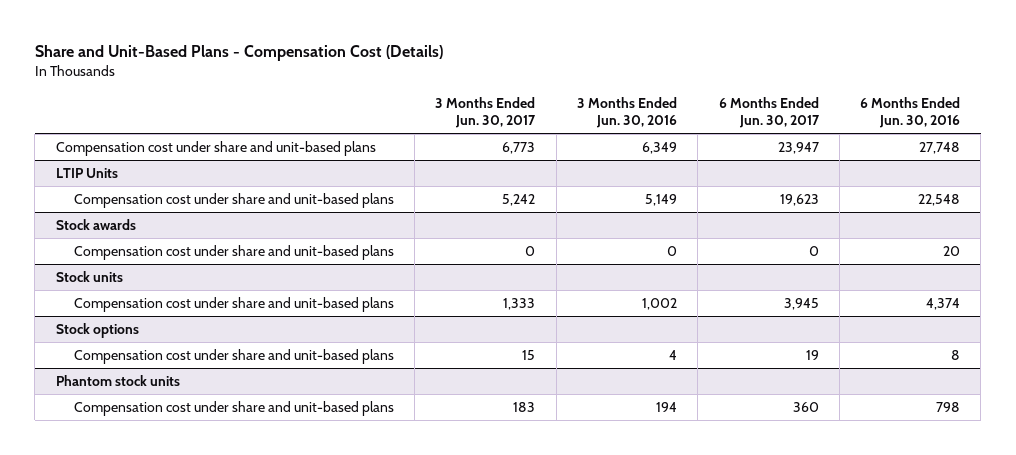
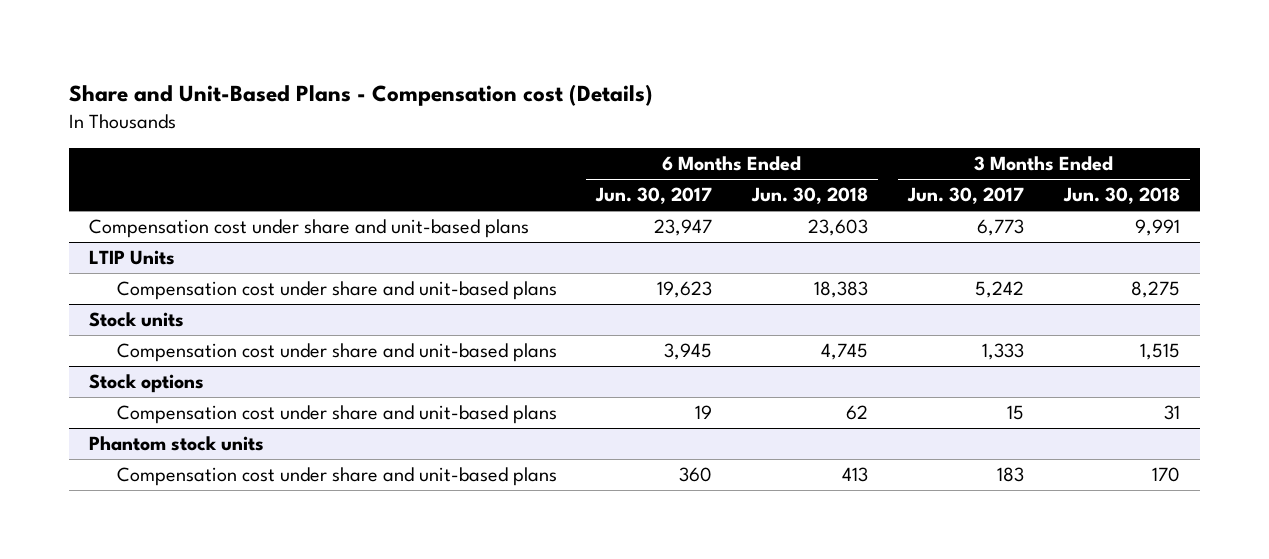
[34,44,443,61] Share and Unit-Based Plans - Compensation Cost (Details) -> [69,83,654,106] Share and Unit-Based Plans - Compensation cost (Details)
[577,96,678,129] 3 Months Ended Jun. 30, 2016 -> none
[860,96,961,129] 6 Months Ended Jun. 30, 2016 -> none
none -> [751,187,869,205] Jun. 30, 2018
none -> [1062,187,1180,205] Jun. 30, 2018
[55,218,136,230] Stock awards -> none
[73,244,394,260] Compensation cost under share and unit-based plans -> none

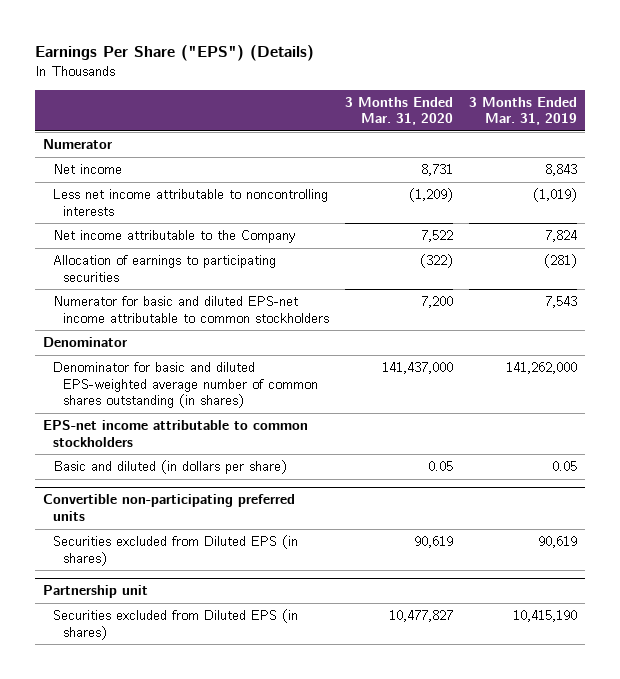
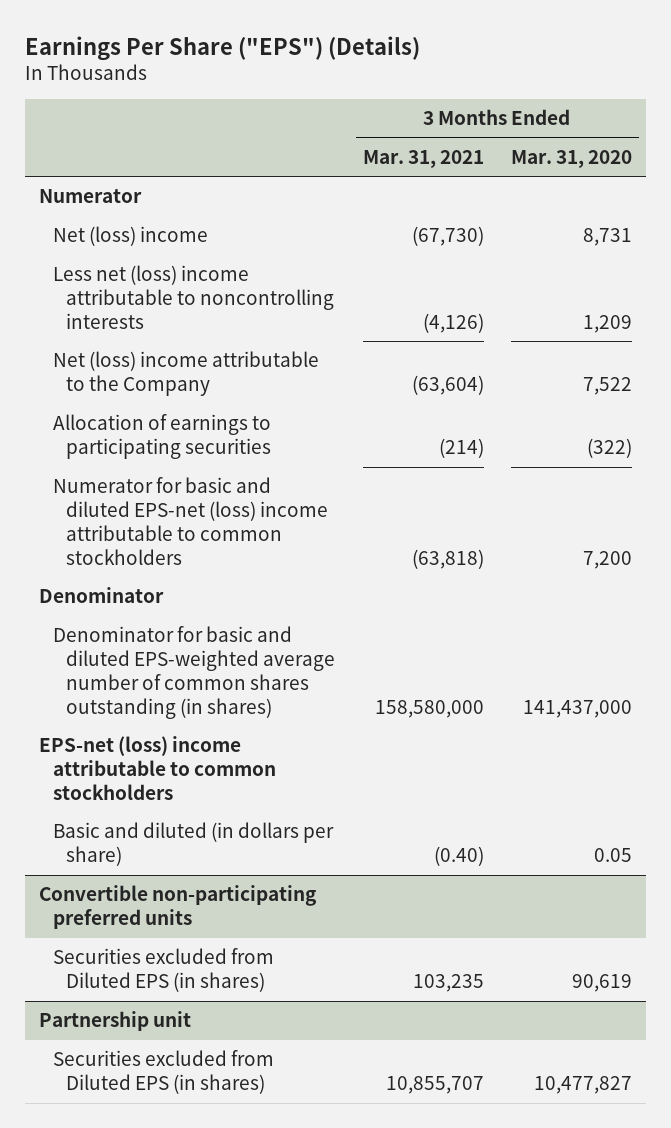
[469,96,578,126] 3 Months Ended Mar. 31, 2019 -> none
none -> [362,149,484,168] Mar. 31, 2021
[53,164,123,175] Net income -> [52,226,208,247] Net (loss) income
[53,189,329,216] Less net income attributable to noncontrolling interests -> [52,265,335,330] Less net (loss) income attributable to noncontrolling interests
[409,188,454,203] (1,209) -> [582,315,632,334] 1,209
[53,230,296,244] Net income attributable to the Company -> [52,351,319,397] Net (loss) income attributable to the Company
[53,296,330,323] Numerator for basic and diluted EPS-net income attributable to common stockholders -> [52,477,329,566] Numerator for basic and diluted EPS-net (loss) income attributable to common stockholders
[43,420,309,447] EPS-net income attributable to common stockholders -> [38,736,276,801] EPS-net (loss) income attributable to common stockholders

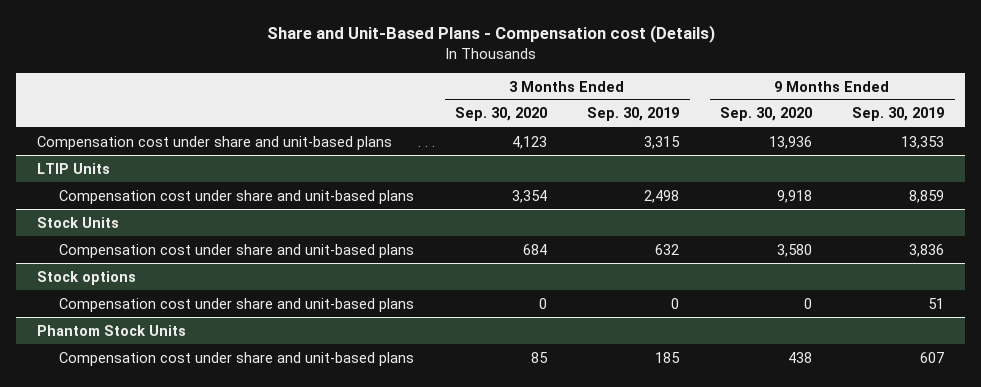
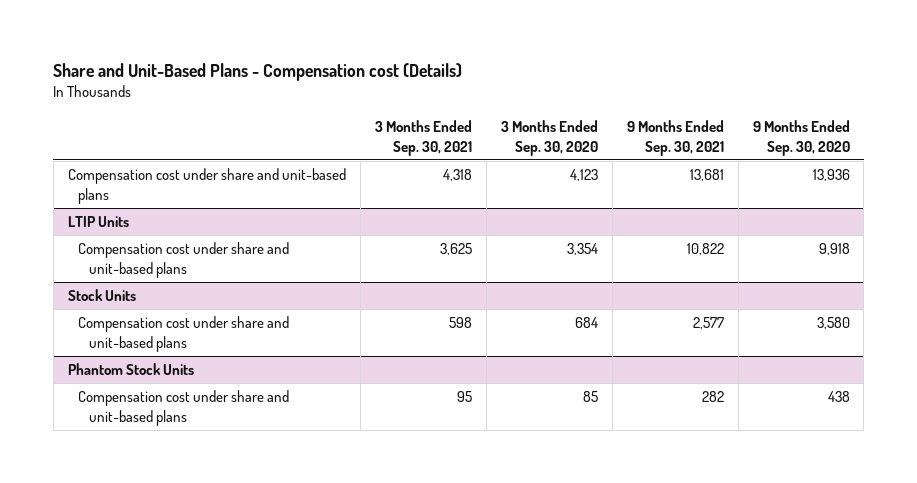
[587,107,680,122] Sep. 30, 2019 -> none
[852,107,945,122] Sep. 30, 2019 -> none
none -> [374,119,472,156] 3 Months Ended Sep. 30, 2021
none -> [626,119,724,156] 9 Months Ended Sep. 30, 2021
[36,270,136,285] Stock options -> none
[59,297,415,312] Compensation cost under share and unit-based plans -> none

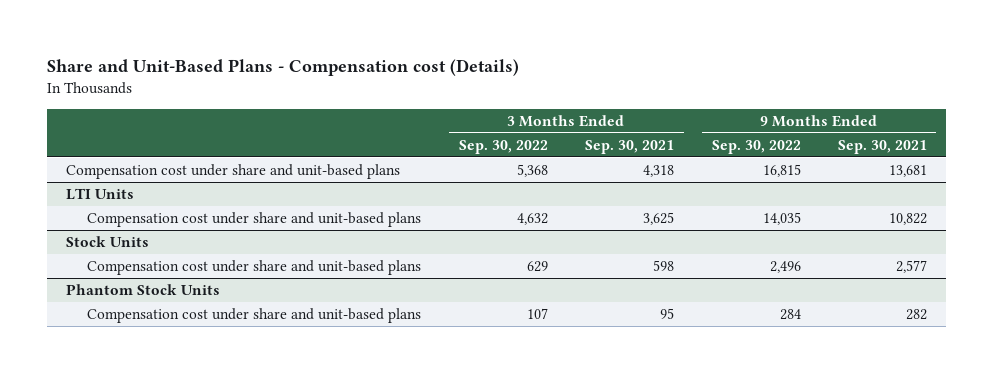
[500,119,598,156] 3 Months Ended Sep. 30, 2020 -> none
[752,119,850,156] 9 Months Ended Sep. 30, 2020 -> none
none -> [458,139,548,154] Sep. 30, 2022
none -> [711,139,801,154] Sep. 30, 2022
[67,216,129,228] LTIP Units -> [65,188,134,201] LTI Units

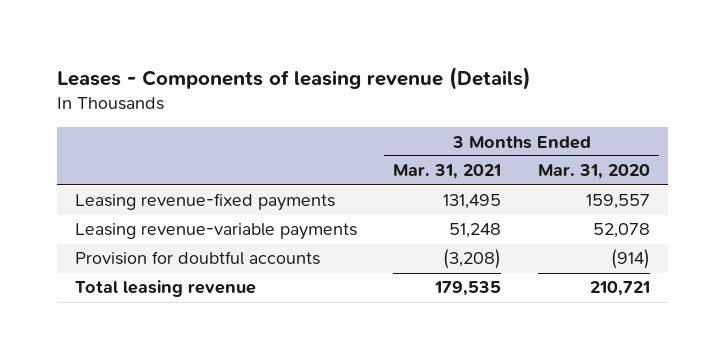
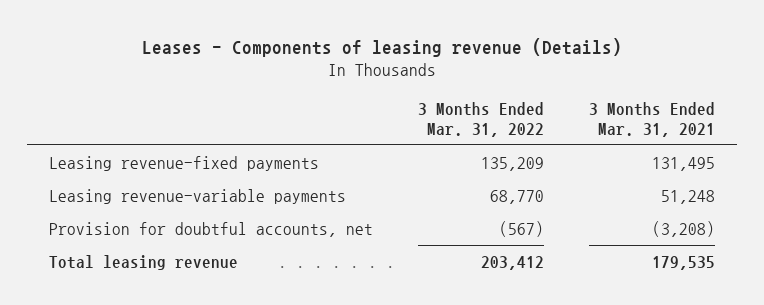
[537,164,650,180] Mar. 31, 2020 -> none
none -> [417,101,544,137] 3 Months Ended Mar. 31, 2022
[75,251,321,266] Provision for doubtful accounts -> [49,221,374,237] Provision for doubtful accounts, net

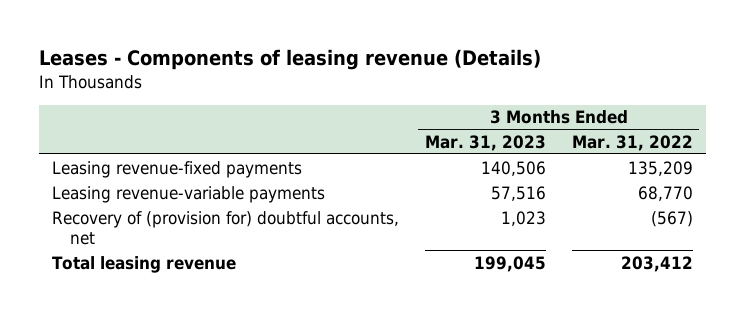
[588,101,715,137] 3 Months Ended Mar. 31, 2021 -> none
none -> [424,134,546,151] Mar. 31, 2023
[49,221,374,237] Provision for doubtful accounts, net -> [51,210,399,246] Recovery of (provision for) doubtful accounts, net

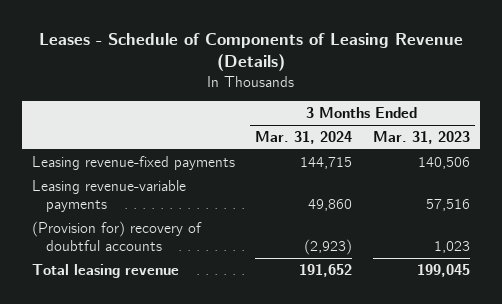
[38,48,541,70] Leases - Components of leasing revenue (Details) -> [38,32,463,72] Leases - Schedule of Components of Leasing Revenue (Details)
[571,134,693,151] Mar. 31, 2022 -> none
none -> [255,130,353,144] Mar. 31, 2024
[51,210,399,246] Recovery of (provision for) doubtful accounts, net -> [32,220,203,252] (Provision for) recovery of doubtful accounts

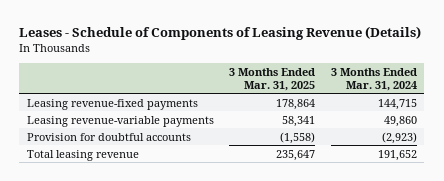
[372,130,470,144] Mar. 31, 2023 -> none
none -> [229,67,316,91] 3 Months Ended Mar. 31, 2025
[32,220,203,252] (Provision for) recovery of doubtful accounts -> [26,132,191,141] Provision for doubtful accounts

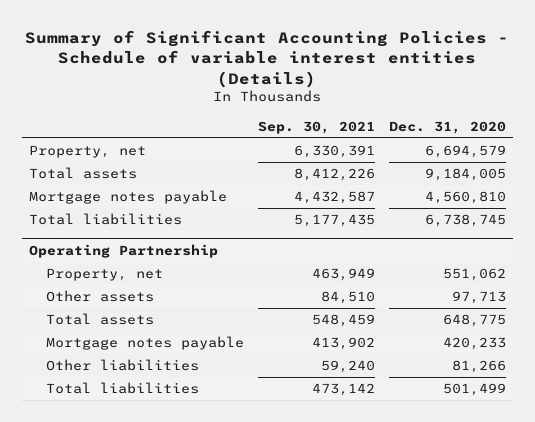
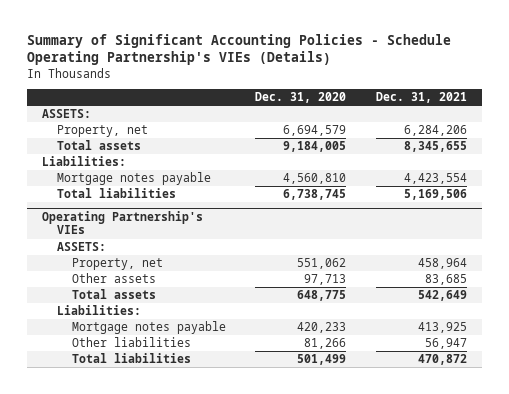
[25,29,510,88] Summary of Significant Accounting Policies - Schedule of variable interest entities (Details) -> [27,33,452,66] Summary of Significant Accounting Policies - Schedule Operating Partnership's VIEs (Details)
[257,120,375,134] Sep. 30, 2021 -> none
none -> [375,92,467,104] Dec. 31, 2021
none -> [42,109,92,119] ASSETS:
none -> [42,156,127,167] Liabilities:
[29,244,219,259] Operating Partnership -> [42,210,204,235] Operating Partnership's VIEs
none -> [56,242,106,252] ASSETS:
none -> [56,305,141,316] Liabilities:

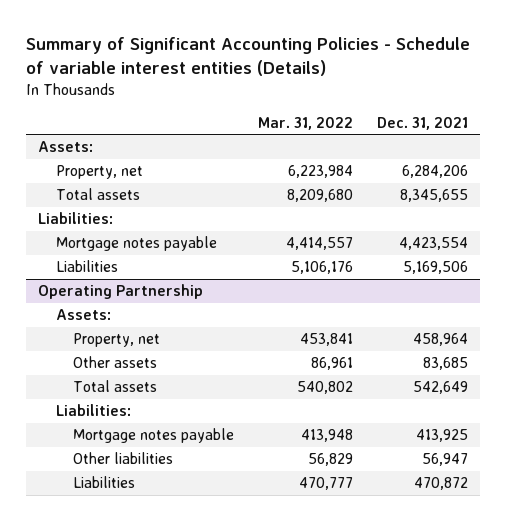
[27,33,452,66] Summary of Significant Accounting Policies - Schedule Operating Partnership's VIEs (Details) -> [26,37,471,77] Summary of Significant Accounting Policies - Schedule of variable interest entities (Details)
[255,92,347,104] Dec. 31, 2020 -> none
none -> [258,116,354,130] Mar. 31, 2022
[42,109,92,119] ASSETS: -> [38,141,94,153] Assets:
[56,188,176,199] Total liabilities -> [55,260,118,273] Liabilities
[42,210,204,235] Operating Partnership's VIEs -> [38,284,204,300] Operating Partnership
[56,242,106,252] ASSETS: -> [55,309,111,321] Assets:
[71,353,191,364] Total liabilities -> [73,476,136,489] Liabilities

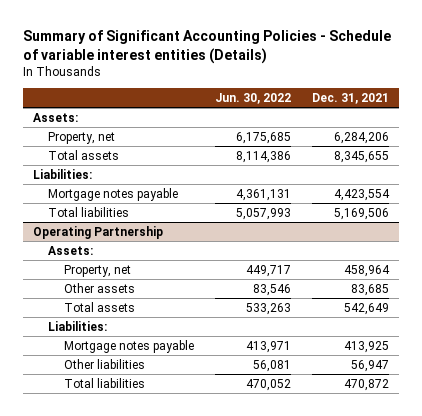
[258,116,354,130] Mar. 31, 2022 -> none
none -> [214,93,291,105] Jun. 30, 2022
[55,260,118,273] Liabilities -> [48,206,130,217] Total liabilities
[73,476,136,489] Liabilities -> [63,377,145,388] Total liabilities

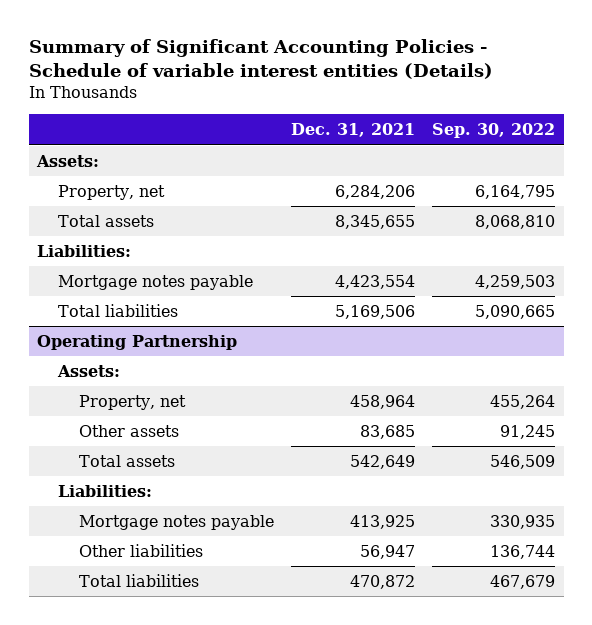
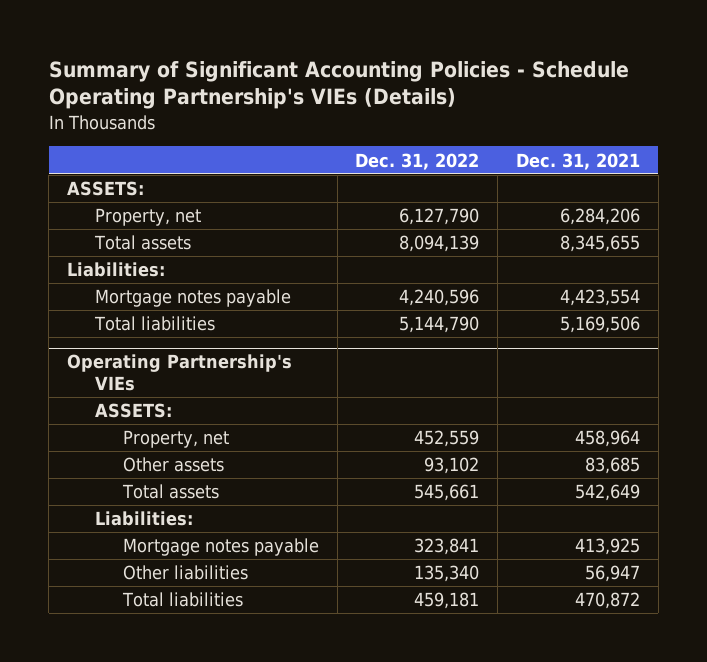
[28,39,493,80] Summary of Significant Accounting Policies - Schedule of variable interest entities (Details) -> [48,60,629,110] Summary of Significant Accounting Policies - Schedule Operating Partnership's VIEs (Details)
[432,123,556,139] Sep. 30, 2022 -> none
none -> [355,152,480,170] Dec. 31, 2022
[36,154,100,167] Assets: -> [66,181,144,197] ASSETS:
[37,334,238,350] Operating Partnership -> [66,354,292,392] Operating Partnership's VIEs
[57,364,121,377] Assets: -> [94,403,172,419] ASSETS:

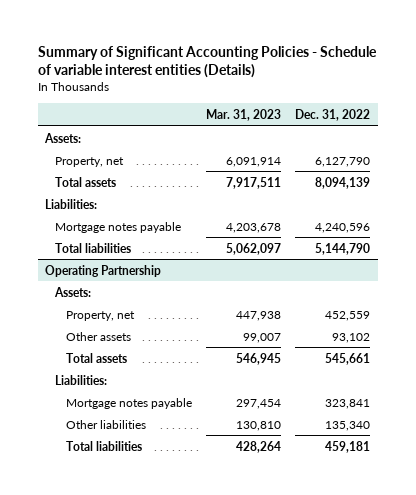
[48,60,629,110] Summary of Significant Accounting Policies - Schedule Operating Partnership's VIEs (Details) -> [38,45,378,79] Summary of Significant Accounting Policies - Schedule of variable interest entities (Details)
[515,152,640,170] Dec. 31, 2021 -> none
none -> [205,108,281,121] Mar. 31, 2023
[66,181,144,197] ASSETS: -> [44,132,82,143] Assets:
[66,354,292,392] Operating Partnership's VIEs -> [45,264,162,277] Operating Partnership
[94,403,172,419] ASSETS: -> [54,286,92,297] Assets:

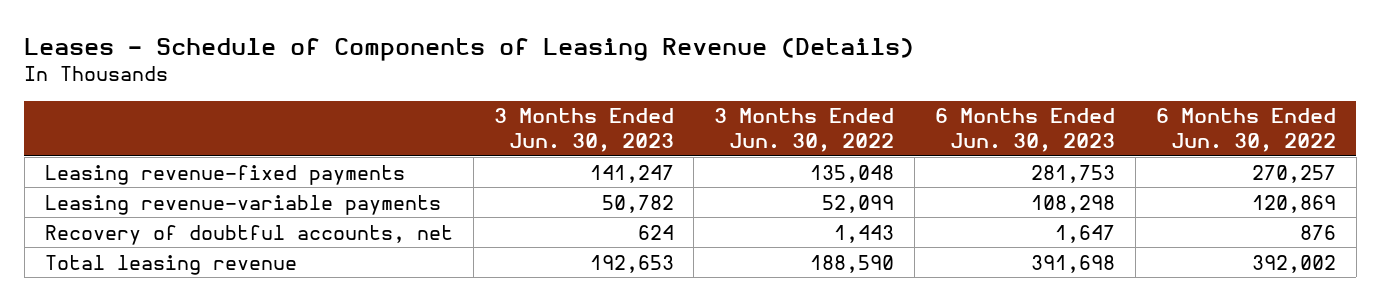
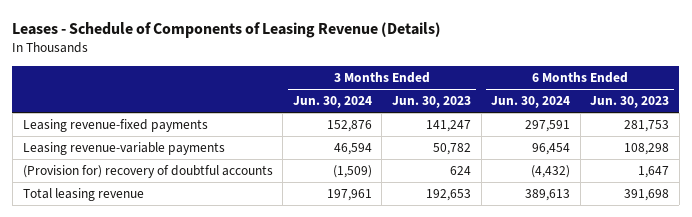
[714,108,895,152] 3 Months Ended Jun. 30, 2022 -> none
[1155,108,1336,152] 6 Months Ended Jun. 30, 2022 -> none
none -> [292,96,372,109] Jun. 30, 2024
none -> [491,96,571,109] Jun. 30, 2024
[44,224,453,245] Recovery of doubtful accounts, net -> [22,165,273,179] (Provision for) recovery of doubtful accounts

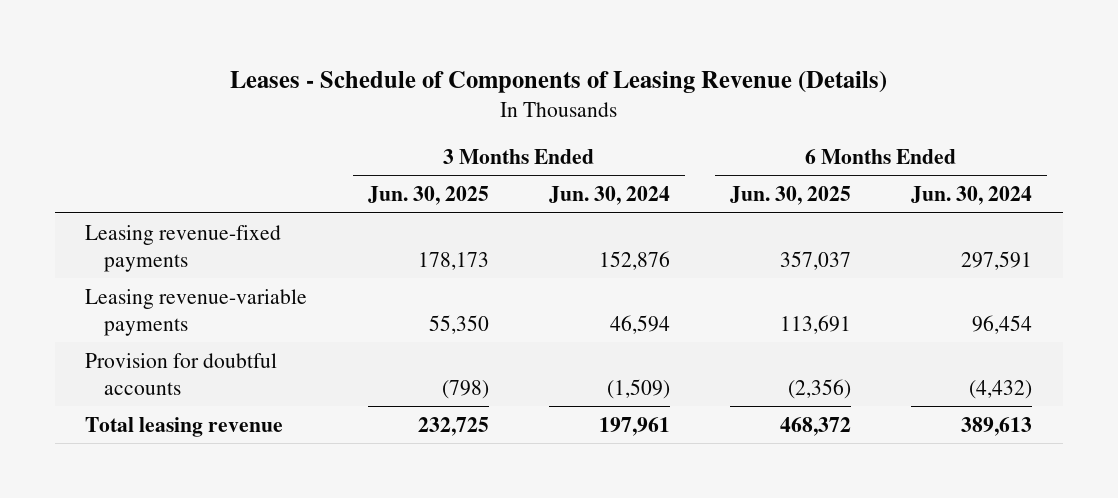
[391,96,471,109] Jun. 30, 2023 -> none
[590,96,670,109] Jun. 30, 2023 -> none
none -> [367,186,489,206] Jun. 30, 2025
none -> [730,186,852,206] Jun. 30, 2025
[22,165,273,179] (Provision for) recovery of doubtful accounts -> [85,352,278,395] Provision for doubtful accounts

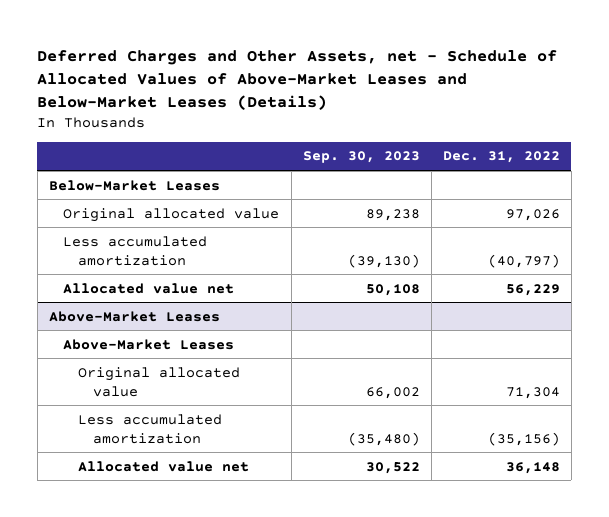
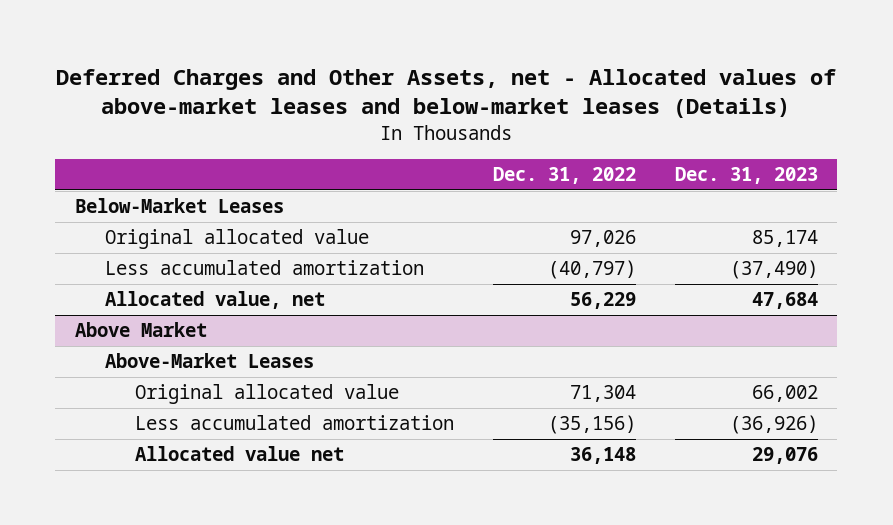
[37,49,558,110] Deferred Charges and Other Assets, net - Schedule of Allocated Values of Above-Market Leases and Below-Market Leases (Details) -> [56,68,837,119] Deferred Charges and Other Assets, net - Allocated values of above-market leases and below-market leases (Details)
[302,151,420,164] Sep. 30, 2023 -> none
none -> [674,167,818,185] Dec. 31, 2023
[63,282,235,294] Allocated value net -> [104,291,325,310] Allocated value, net
[48,310,220,322] Above-Market Leases -> [74,322,207,338] Above Market

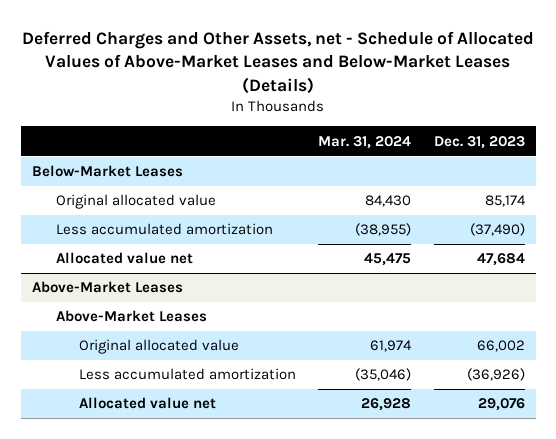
[56,68,837,119] Deferred Charges and Other Assets, net - Allocated values of above-market leases and below-market leases (Details) -> [22,31,535,94] Deferred Charges and Other Assets, net - Schedule of Allocated Values of Above-Market Leases and Below-Market Leases (Details)
[492,167,636,185] Dec. 31, 2022 -> none
none -> [318,135,412,149] Mar. 31, 2024
[104,291,325,310] Allocated value, net -> [55,252,193,265] Allocated value net
[74,322,207,338] Above Market -> [31,281,183,294] Above-Market Leases

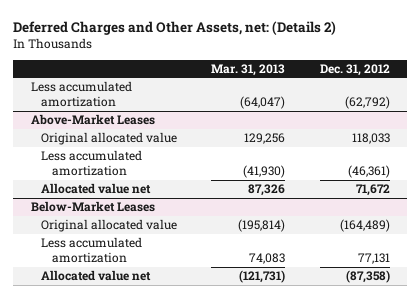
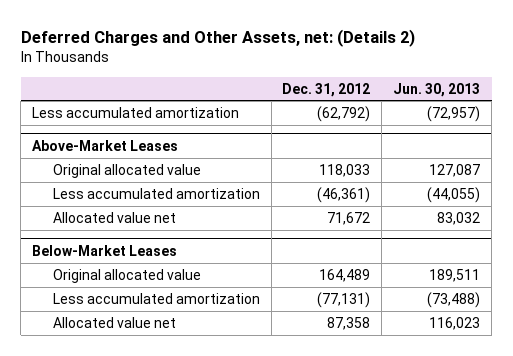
[211,63,286,76] Mar. 31, 2013 -> none
none -> [393,82,481,97] Jun. 30, 2013
[339,219,390,233] (164,489) -> [319,268,371,282] 164,489
[357,253,390,265] 77,131 -> [317,291,371,308] (77,131)
[345,270,390,284] (87,358) -> [327,316,371,330] 87,358

